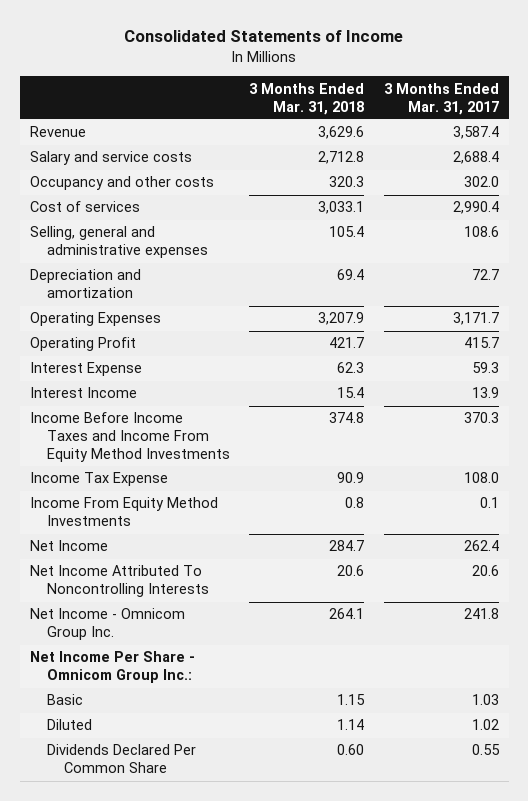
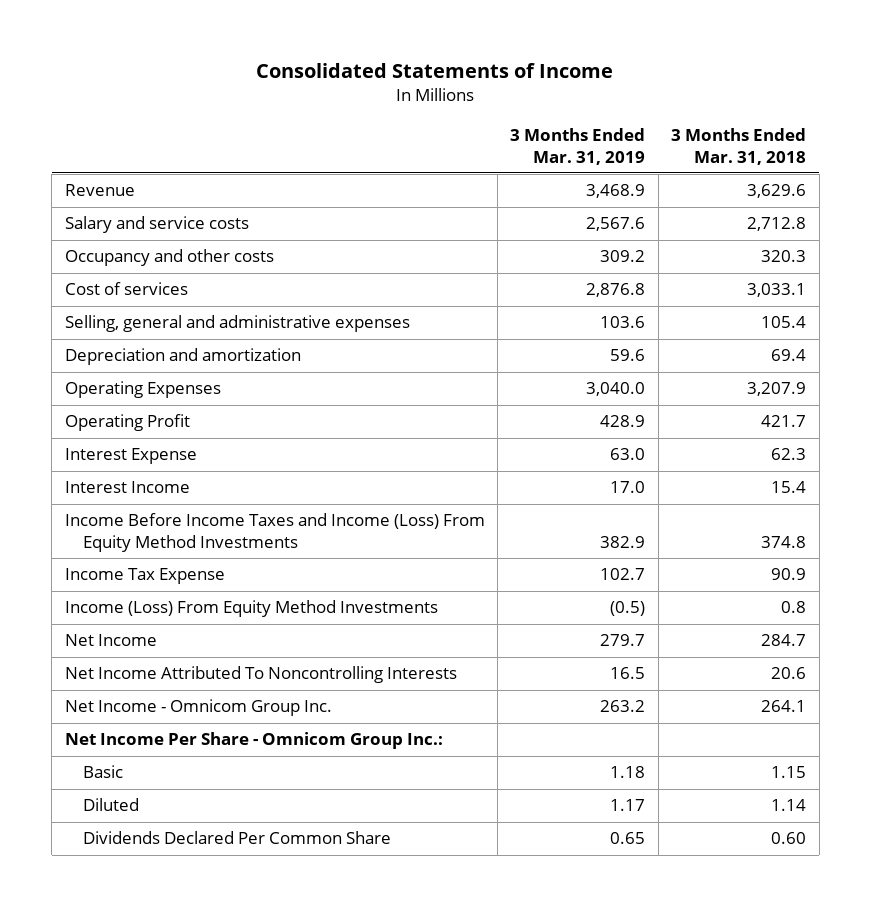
[383,82,499,115] 3 Months Ended Mar. 31, 2017 -> none
none -> [510,127,646,165] 3 Months Ended Mar. 31, 2019
[29,412,231,463] Income Before Income Taxes and Income From Equity Method Investments -> [64,513,485,553] Income Before Income Taxes and Income (Loss) From Equity Method Investments
[29,497,218,527] Income From Equity Method Investments -> [64,600,438,618] Income (Loss) From Equity Method Investments

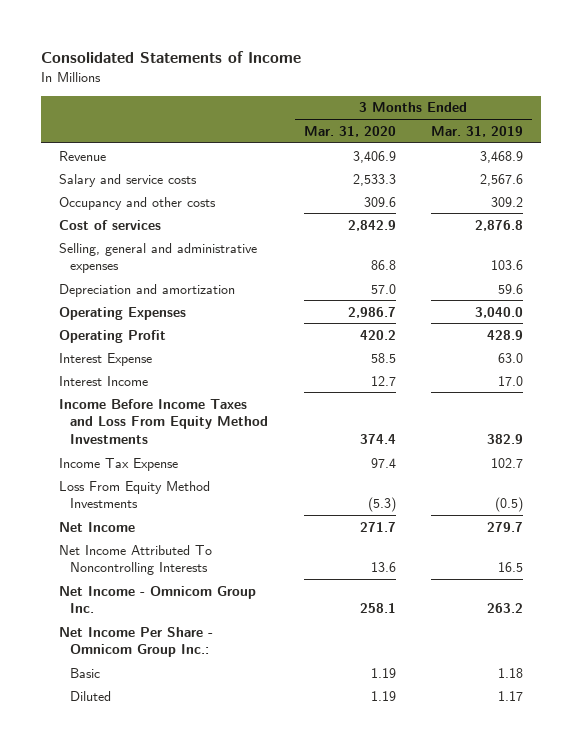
[671,127,807,165] 3 Months Ended Mar. 31, 2018 -> none
none -> [303,125,396,137] Mar. 31, 2020
[64,513,485,553] Income Before Income Taxes and Income (Loss) From Equity Method Investments -> [59,398,268,445] Income Before Income Taxes and Loss From Equity Method Investments
[64,600,438,618] Income (Loss) From Equity Method Investments -> [59,480,211,509] Loss From Equity Method Investments
[83,831,392,845] Dividends Declared Per Common Share -> none

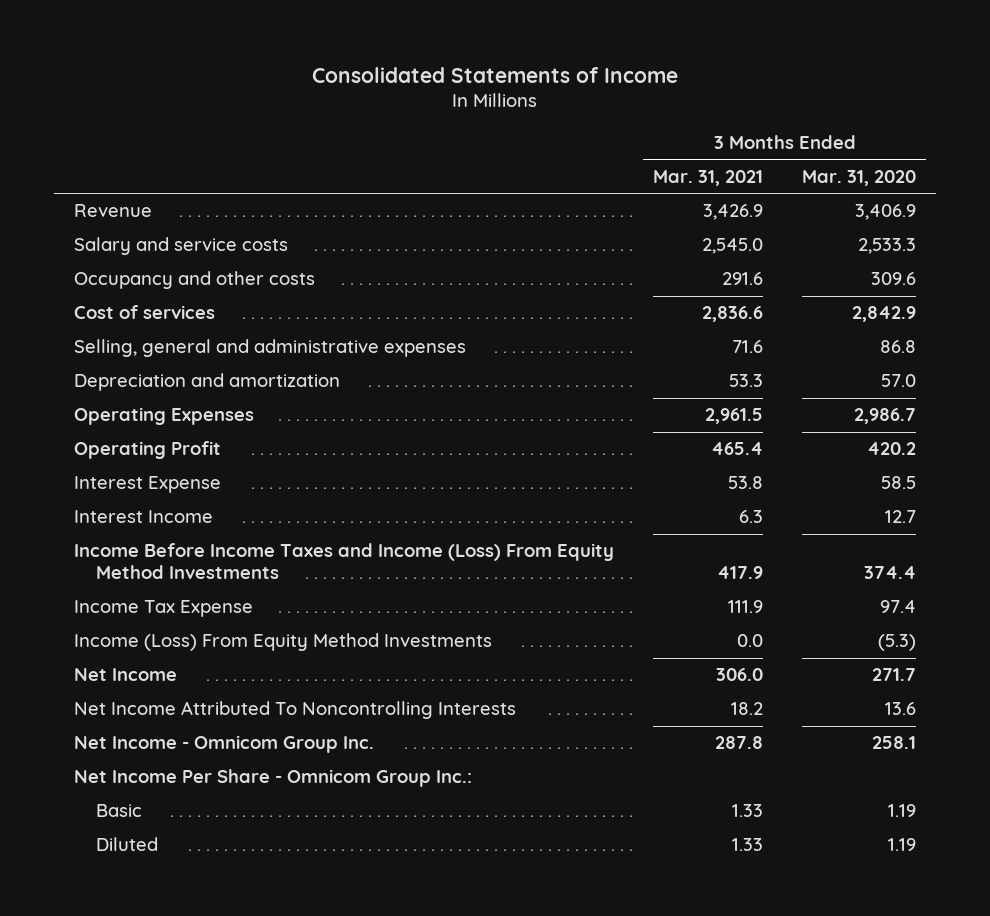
[431,125,524,137] Mar. 31, 2019 -> none
none -> [652,170,763,187] Mar. 31, 2021
[59,398,268,445] Income Before Income Taxes and Loss From Equity Method Investments -> [73,543,614,580] Income Before Income Taxes and Income (Loss) From Equity Method Investments
[59,480,211,509] Loss From Equity Method Investments -> [73,633,492,652] Income (Loss) From Equity Method Investments

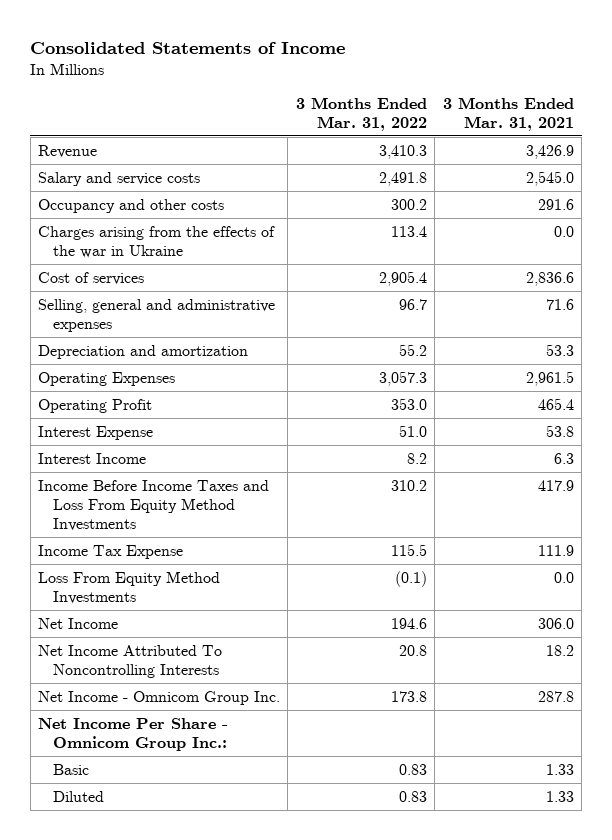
[802,170,917,187] Mar. 31, 2020 -> none
none -> [295,96,427,131] 3 Months Ended Mar. 31, 2022
none -> [38,225,276,258] Charges arising from the effects of the war in Ukraine
[73,543,614,580] Income Before Income Taxes and Income (Loss) From Equity Method Investments -> [38,479,270,531] Income Before Income Taxes and Loss From Equity Method Investments
[73,633,492,652] Income (Loss) From Equity Method Investments -> [38,570,221,604] Loss From Equity Method Investments

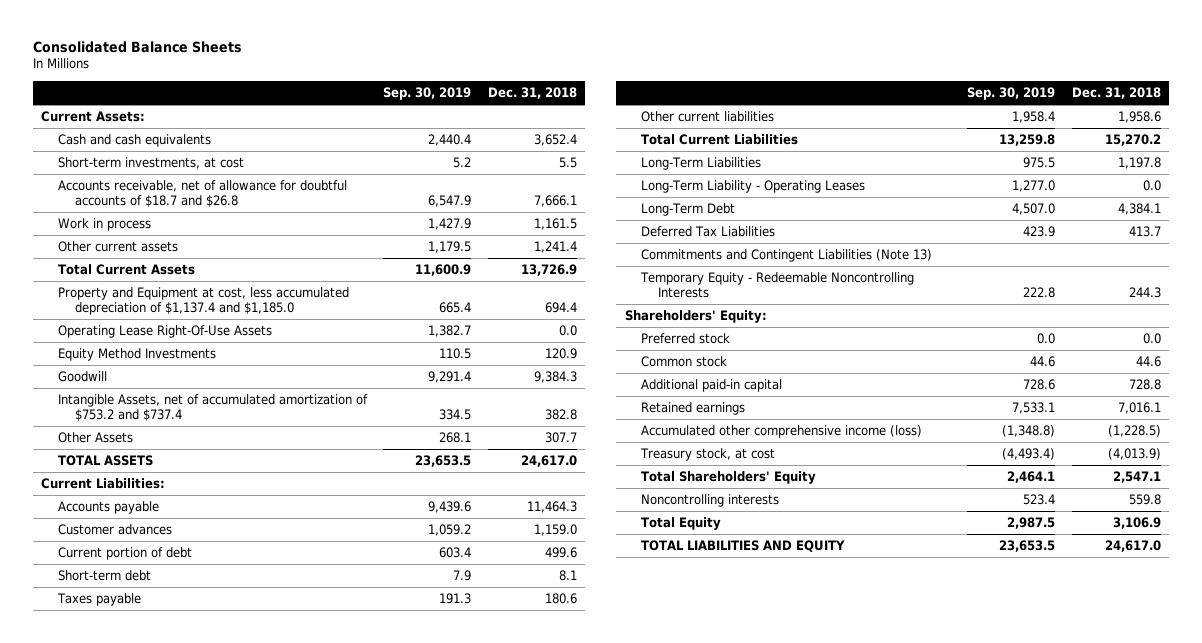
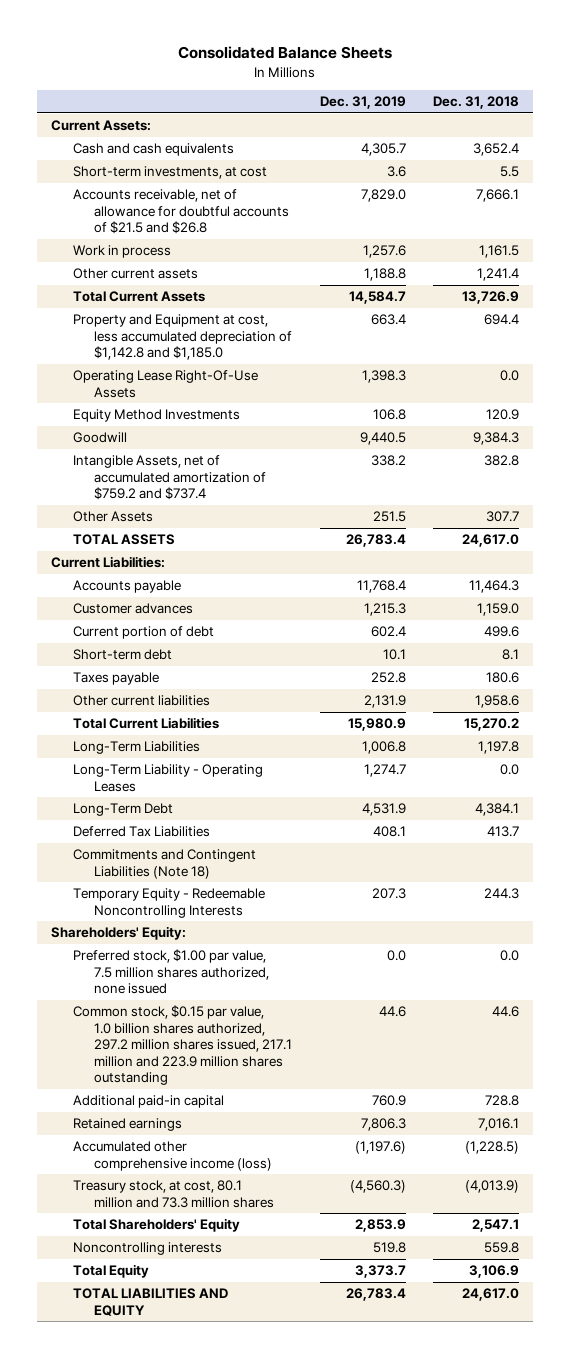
[383,86,472,100] Sep. 30, 2019 -> none
none -> [319,96,406,110] Dec. 31, 2019
[57,180,347,207] Accounts receivable, net of allowance for doubtful accounts of $18.7 and $26.8 -> [72,189,290,235] Accounts receivable, net of allowance for doubtful accounts of $21.5 and $26.8
[57,287,349,315] Property and Equipment at cost, less accumulated depreciation of $1,137.4 and $1,185.0 -> [72,314,293,361] Property and Equipment at cost, less accumulated depreciation of $1,142.8 and $1,185.0
[57,394,368,421] Intangible Assets, net of accumulated amortization of $753.2 and $737.4 -> [72,455,267,501] Intangible Assets, net of accumulated amortization of $759.2 and $737.4
[641,249,933,263] Commitments and Contingent Liabilities (Note 13) -> [72,849,256,879] Commitments and Contingent Liabilities (Note 18)
[641,333,731,345] Preferred stock -> [72,949,270,995] Preferred stock, $1.00 par value, 7.5 million shares authorized, none issued
[641,356,728,368] Common stock -> [72,1005,293,1086] Common stock, $0.15 par value, 1.0 billion shares authorized, 297.2 million shares issued, 217.1 million and 223.9 million shares outstanding
[640,448,776,462] Treasury stock, at cost -> [72,1180,275,1208] Treasury stock, at cost, 80.1 million and 73.3 million shares

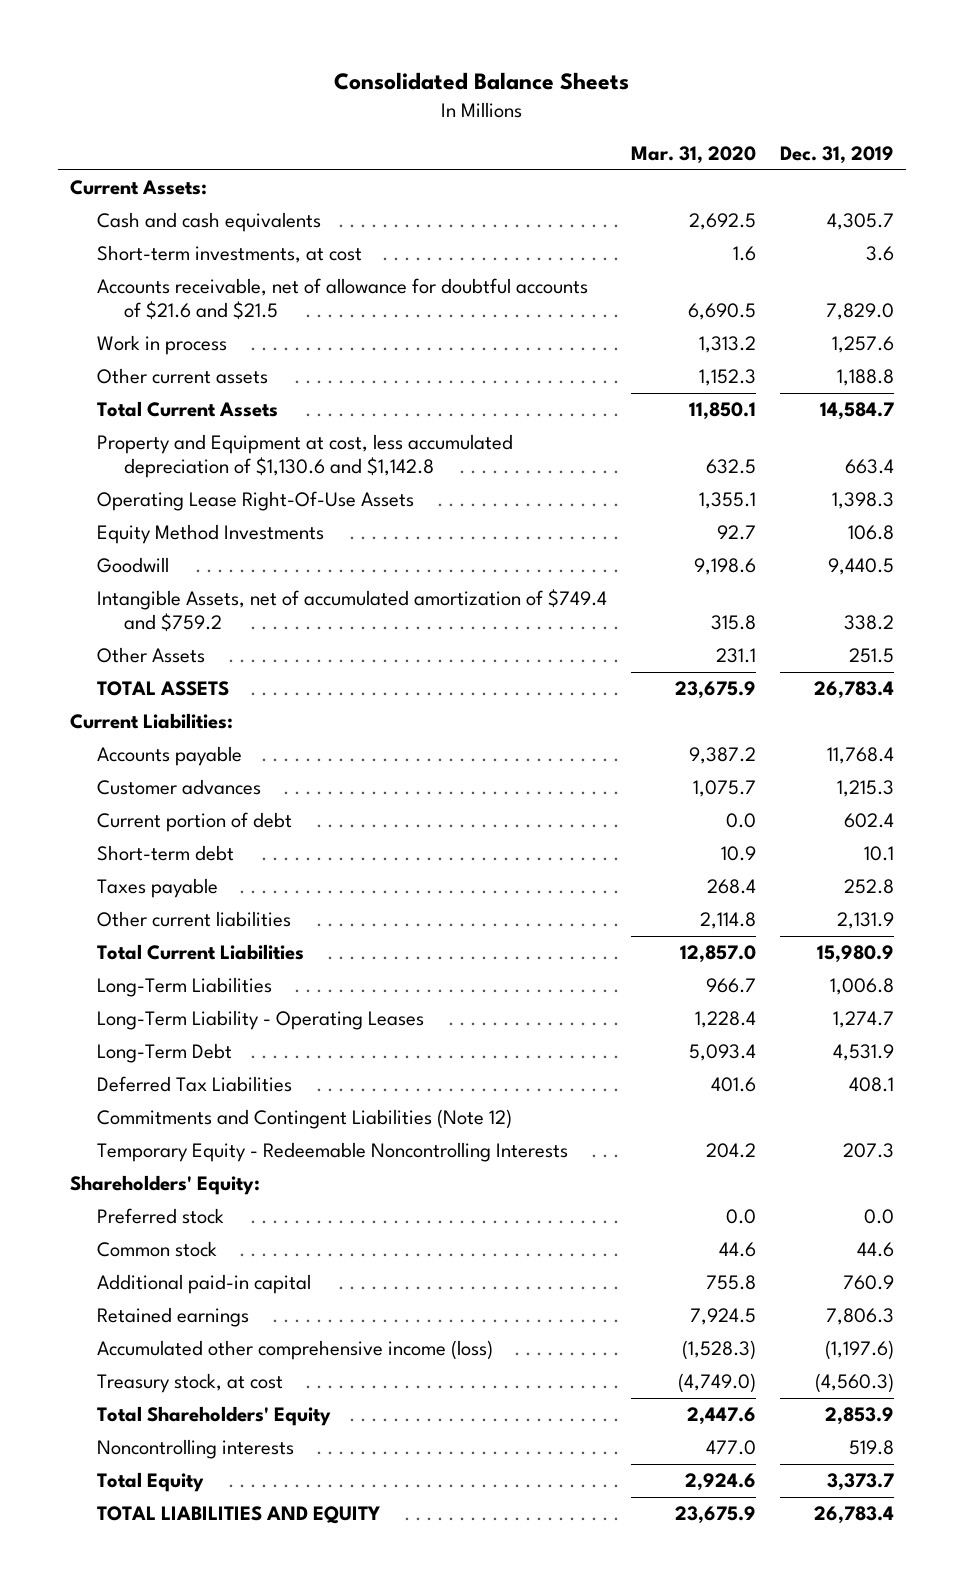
[433,96,520,110] Dec. 31, 2018 -> none
none -> [631,146,757,165] Mar. 31, 2020
[72,189,290,235] Accounts receivable, net of allowance for doubtful accounts of $21.5 and $26.8 -> [96,278,588,321] Accounts receivable, net of allowance for doubtful accounts of $21.6 and $21.5
[72,314,293,361] Property and Equipment at cost, less accumulated depreciation of $1,142.8 and $1,185.0 -> [96,434,513,479] Property and Equipment at cost, less accumulated depreciation of $1,130.6 and $1,142.8
[72,455,267,501] Intangible Assets, net of accumulated amortization of $759.2 and $737.4 -> [96,589,607,633] Intangible Assets, net of accumulated amortization of $749.4 and $759.2
[72,849,256,879] Commitments and Contingent Liabilities (Note 18) -> [96,1109,512,1130] Commitments and Contingent Liabilities (Note 12)
[72,949,270,995] Preferred stock, $1.00 par value, 7.5 million shares authorized, none issued -> [96,1208,224,1225] Preferred stock
[72,1005,293,1086] Common stock, $0.15 par value, 1.0 billion shares authorized, 297.2 million shares issued, 217.1 million and 223.9 million shares outstanding -> [96,1241,217,1258] Common stock
[72,1180,275,1208] Treasury stock, at cost, 80.1 million and 73.3 million shares -> [96,1373,283,1394] Treasury stock, at cost

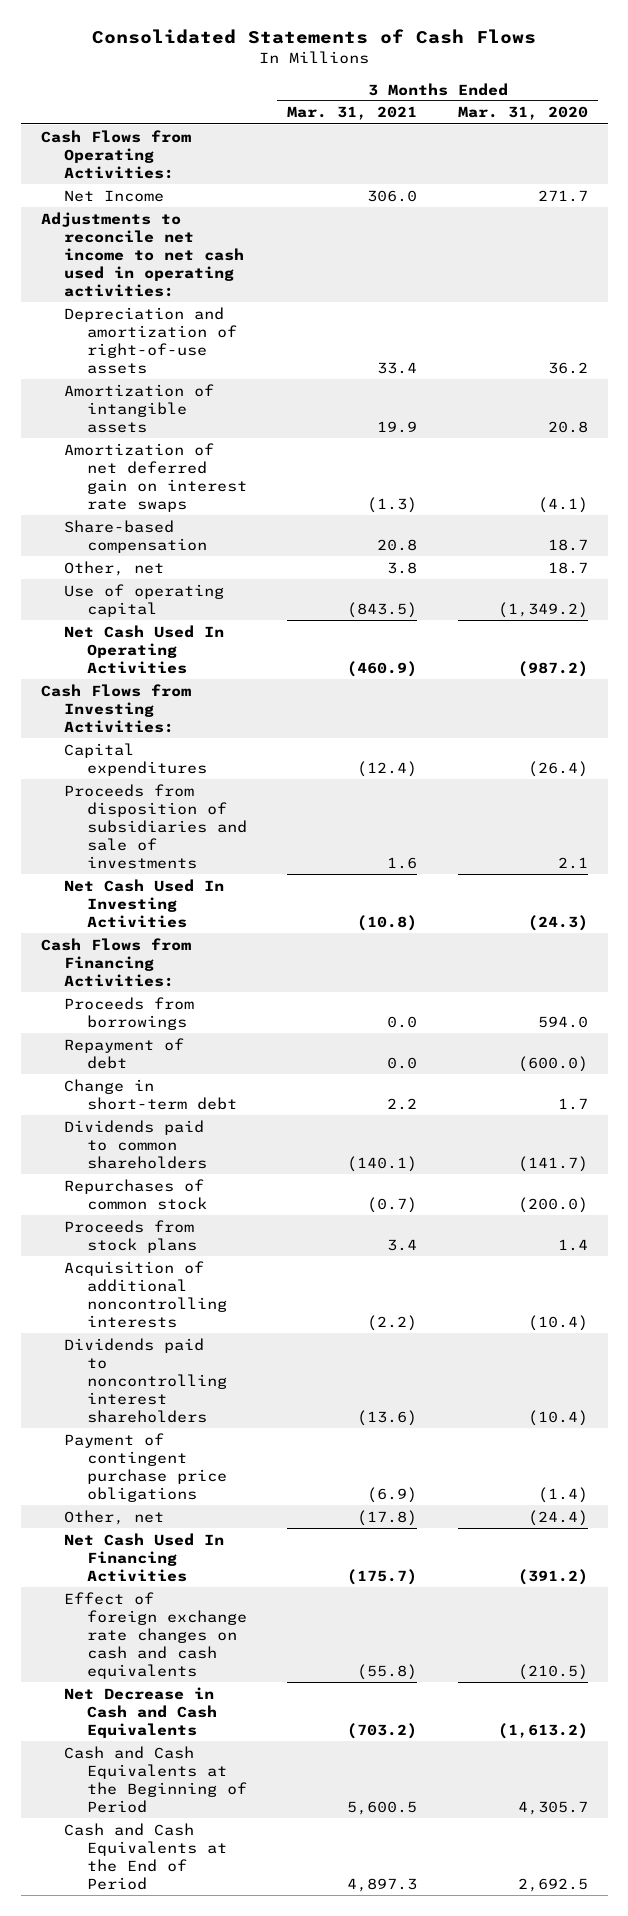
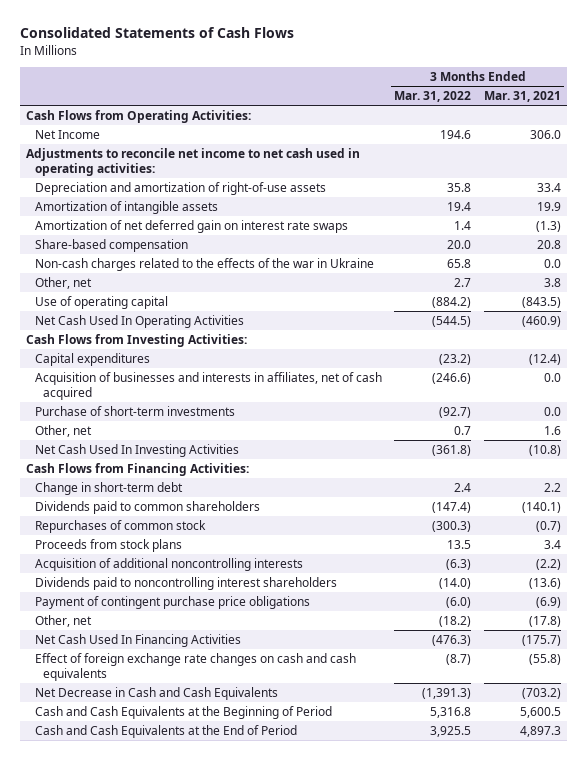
[457,106,588,121] Mar. 31, 2020 -> none
none -> [394,91,472,103] Mar. 31, 2022
none -> [34,257,374,271] Non-cash charges related to the effects of the war in Ukraine
[63,783,247,869] Proceeds from disposition of subsidiaries and sale of investments -> none
none -> [34,371,382,401] Acquisition of businesses and interests in affiliates, net of cash acquired
none -> [34,405,235,416] Purchase of short-term investments
none -> [34,424,92,437] Other, net
[63,996,194,1030] Proceeds from borrowings -> none
[63,1037,184,1069] Repayment of debt -> none

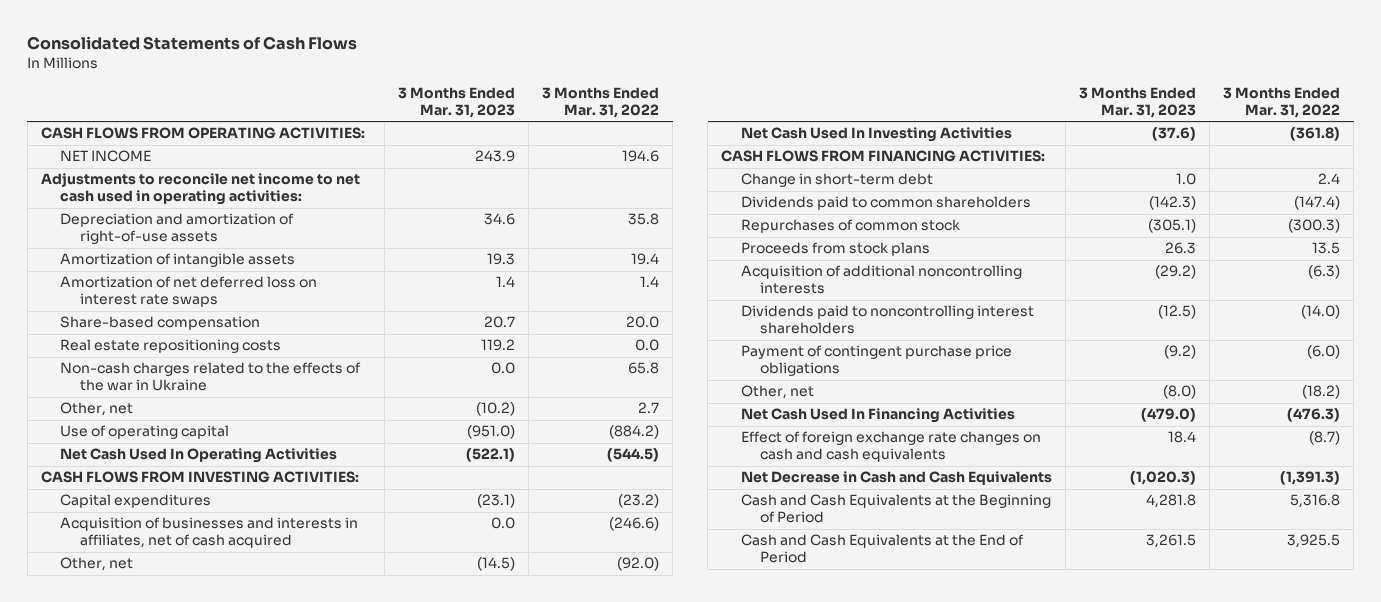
[484,91,562,103] Mar. 31, 2021 -> none
none -> [398,87,516,118] 3 Months Ended Mar. 31, 2023
[25,109,251,123] Cash Flows from Operating Activities: -> [40,127,365,140] CASH FLOWS FROM OPERATING ACTIVITIES:
[34,129,100,139] Net Income -> [60,150,152,163] NET INCOME
[34,219,348,233] Amortization of net deferred gain on interest rate swaps -> [60,276,318,308] Amortization of net deferred loss on interest rate swaps
none -> [60,339,282,354] Real estate repositioning costs
[25,333,247,347] Cash Flows from Investing Activities: -> [40,471,359,484] CASH FLOWS FROM INVESTING ACTIVITIES:
[34,405,235,416] Purchase of short-term investments -> none
[454,425,472,435] 0.7 -> [617,557,660,572] (92.0)
[25,462,249,476] Cash Flows from Financing Activities: -> [721,150,1046,163] CASH FLOWS FROM FINANCING ACTIVITIES:

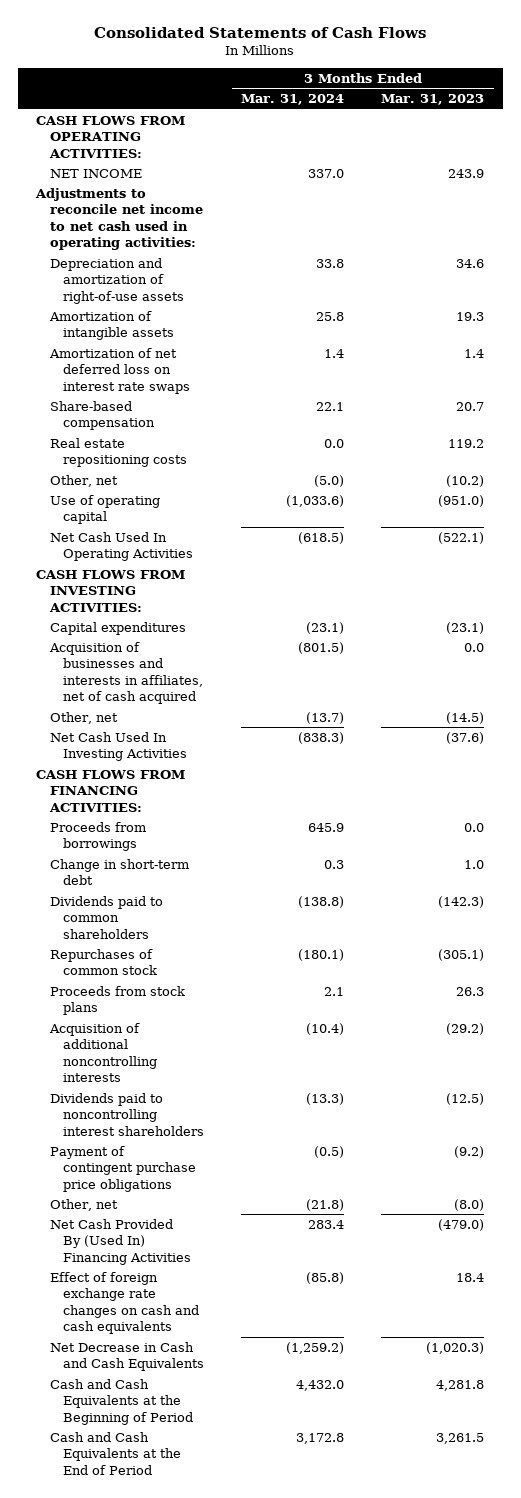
[542,87,660,118] 3 Months Ended Mar. 31, 2022 -> none
none -> [241,94,345,106] Mar. 31, 2024
[60,362,362,392] Non-cash charges related to the effects of the war in Ukraine -> none
none -> [49,821,146,852] Proceeds from borrowings
[740,408,1015,424] Net Cash Used In Financing Activities -> [49,1218,192,1265] Net Cash Provided By (Used In) Financing Activities

